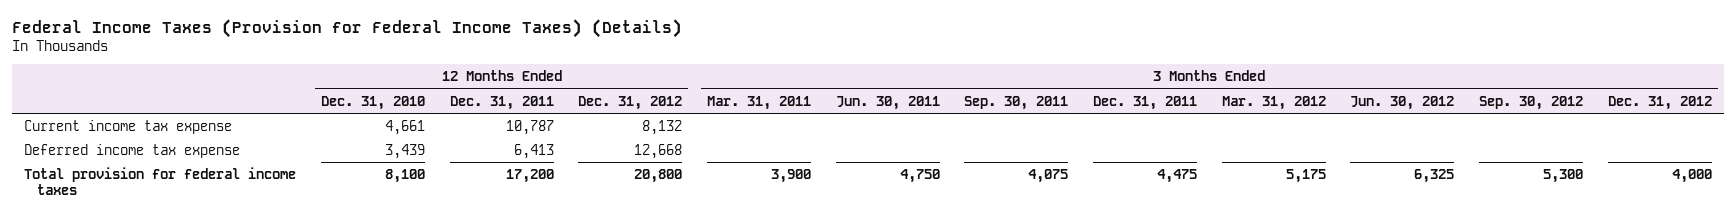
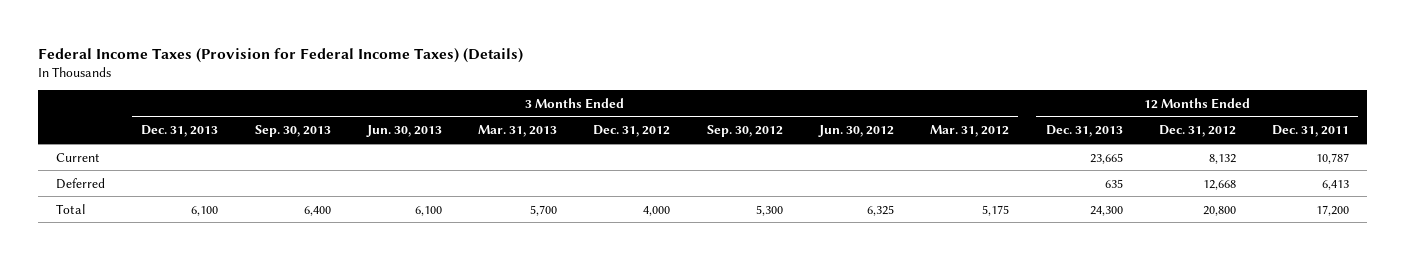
[320,95,425,110] Dec. 31, 2010 -> none
[706,95,811,110] Mar. 31, 2011 -> none
[835,95,940,110] Jun. 30, 2011 -> none
[964,95,1069,110] Sep. 30, 2011 -> none
[1092,95,1197,110] Dec. 31, 2011 -> none
none -> [141,125,219,138] Dec. 31, 2013
none -> [254,125,331,138] Sep. 30, 2013
none -> [365,125,442,138] Jun. 30, 2013
none -> [478,125,558,138] Mar. 31, 2013
none -> [1045,125,1123,138] Dec. 31, 2013
[24,119,233,134] Current income tax expense -> [55,152,100,162] Current
[24,143,241,158] Deferred income tax expense -> [55,177,105,189] Deferred
[24,166,297,195] Total provision for federal income taxes -> [55,203,85,214] Total

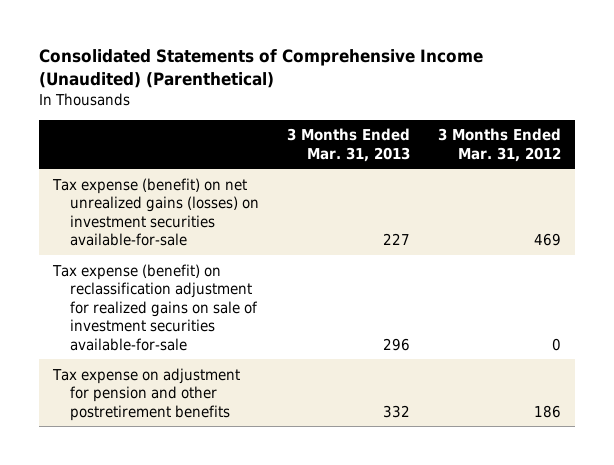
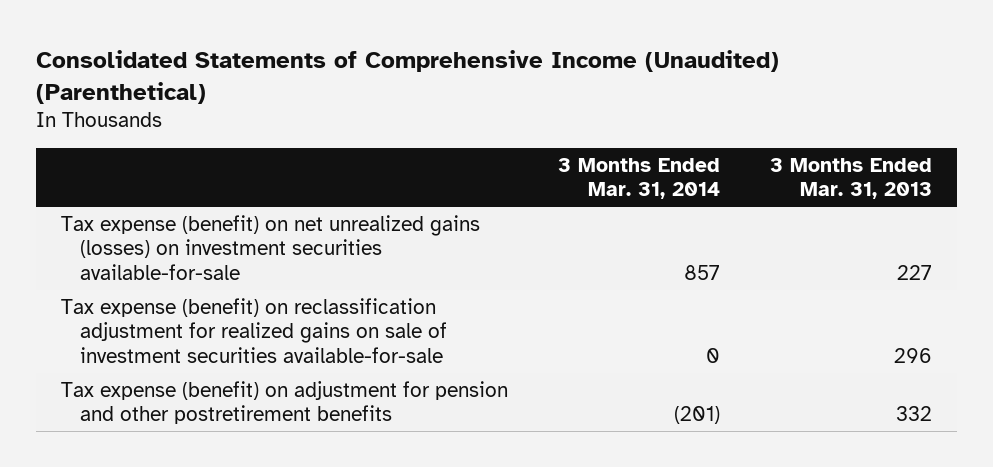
[438,128,562,162] 3 Months Ended Mar. 31, 2012 -> none
none -> [557,157,720,200] 3 Months Ended Mar. 31, 2014
[51,367,240,421] Tax expense on adjustment for pension and other postretirement benefits -> [60,381,508,425] Tax expense (benefit) on adjustment for pension and other postretirement benefits

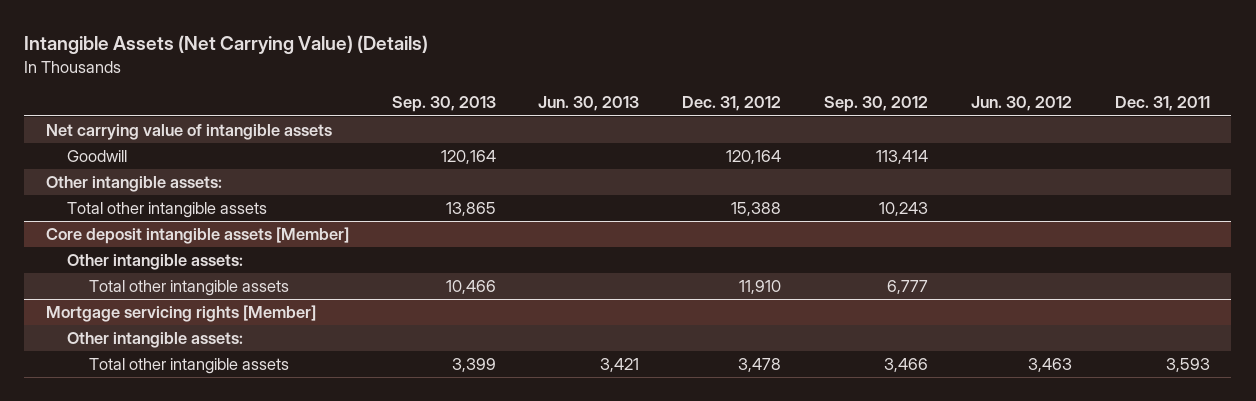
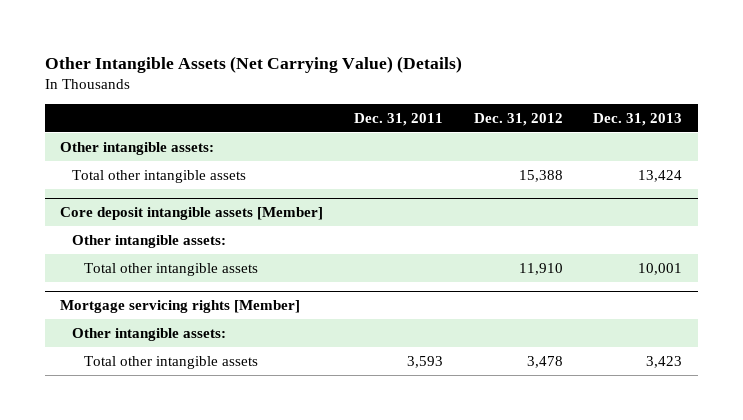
[24,35,429,55] Intangible Assets (Net Carrying Value) (Details) -> [45,55,463,73] Other Intangible Assets (Net Carrying Value) (Details)
[391,96,496,113] Sep. 30, 2013 -> none
[538,96,640,112] Jun. 30, 2013 -> none
[824,96,929,113] Sep. 30, 2012 -> none
[971,96,1073,112] Jun. 30, 2012 -> none
none -> [593,112,683,126] Dec. 31, 2013
[45,124,332,141] Net carrying value of intangible assets -> none
[67,150,128,163] Goodwill -> none

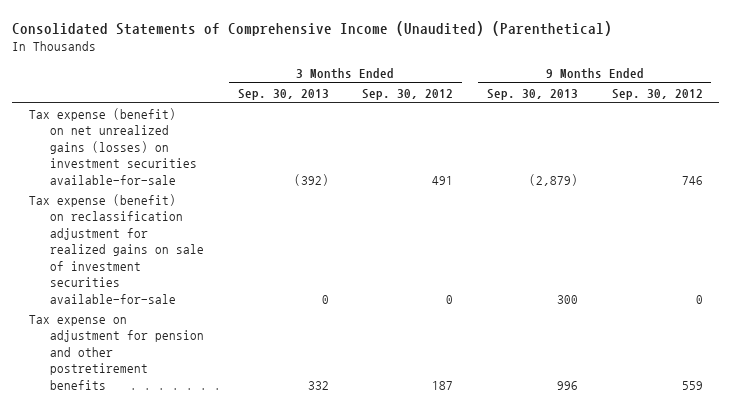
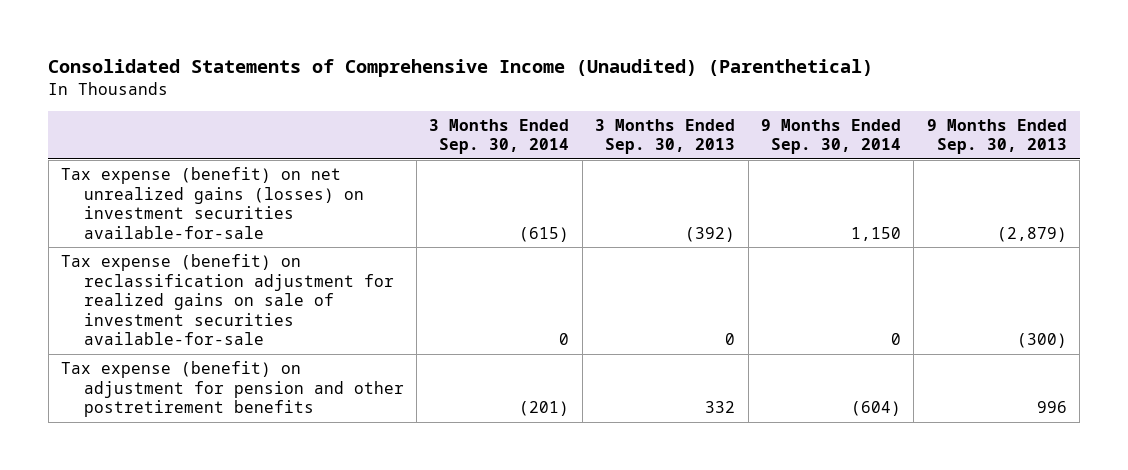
[362,88,454,100] Sep. 30, 2012 -> none
[611,88,703,100] Sep. 30, 2012 -> none
none -> [429,118,570,155] 3 Months Ended Sep. 30, 2014
none -> [760,118,901,155] 9 Months Ended Sep. 30, 2014
[556,294,578,304] 300 -> [1016,332,1067,348] (300)
[29,315,204,390] Tax expense on adjustment for pension and other postretirement benefits -> [60,361,404,418] Tax expense (benefit) on adjustment for pension and other postretirement benefits

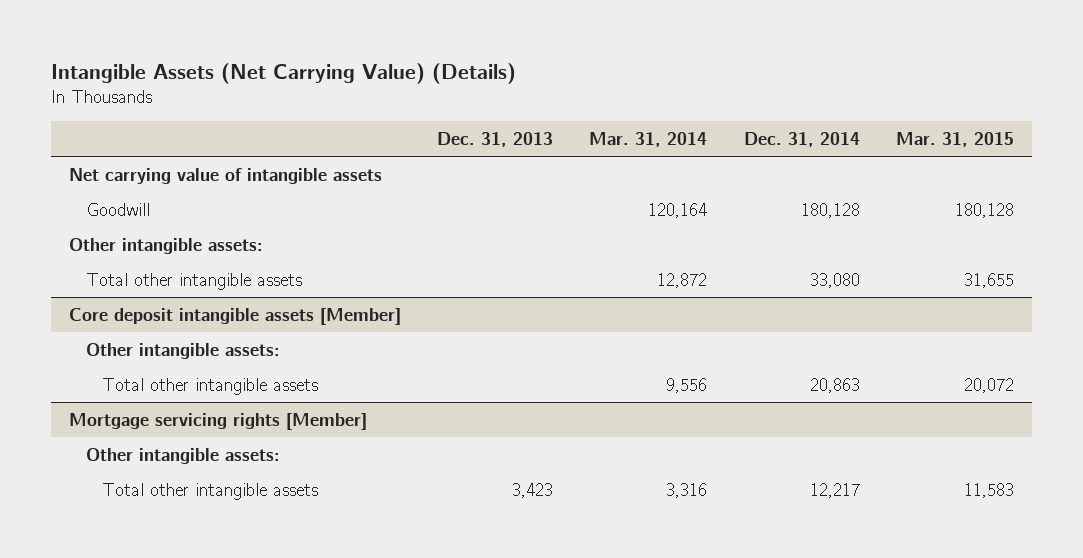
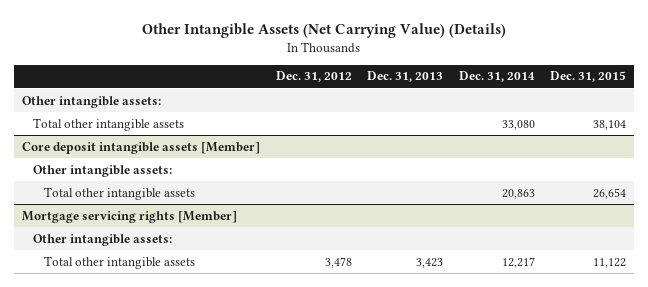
[50,62,516,84] Intangible Assets (Net Carrying Value) (Details) -> [142,23,507,39] Other Intangible Assets (Net Carrying Value) (Details)
[589,131,708,147] Mar. 31, 2014 -> none
[895,131,1014,147] Mar. 31, 2015 -> none
none -> [275,71,352,83] Dec. 31, 2012
none -> [550,71,627,83] Dec. 31, 2015
[68,167,382,184] Net carrying value of intangible assets -> none
[85,202,150,216] Goodwill -> none

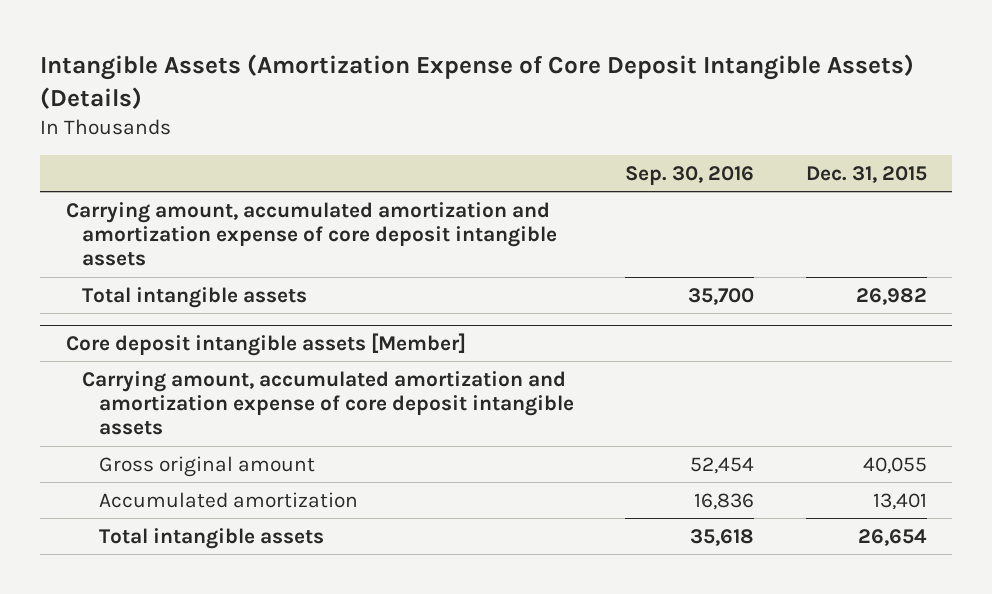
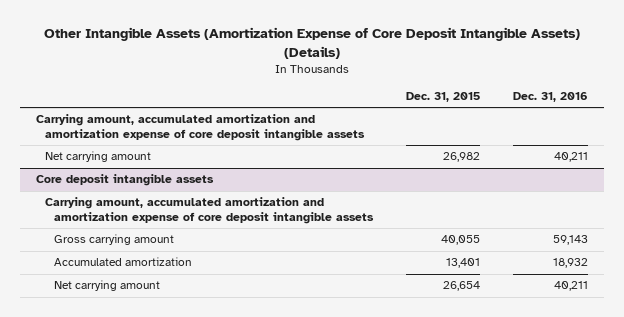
[39,53,914,109] Intangible Assets (Amortization Expense of Core Deposit Intangible Assets) (Details) -> [44,27,581,59] Other Intangible Assets (Amortization Expense of Core Deposit Intangible Assets) (Details)
[625,165,755,185] Sep. 30, 2016 -> none
none -> [512,92,588,103] Dec. 31, 2016
[82,286,308,308] Total intangible assets -> [45,151,152,163] Net carrying amount
[65,332,466,356] Core deposit intangible assets [Member] -> [36,174,215,187] Core deposit intangible assets
[99,455,316,477] Gross original amount -> [54,234,175,246] Gross carrying amount
[99,527,325,549] Total intangible assets -> [54,280,161,292] Net carrying amount

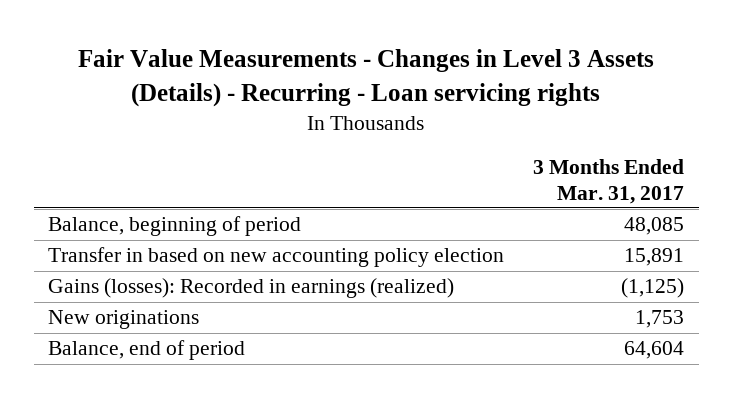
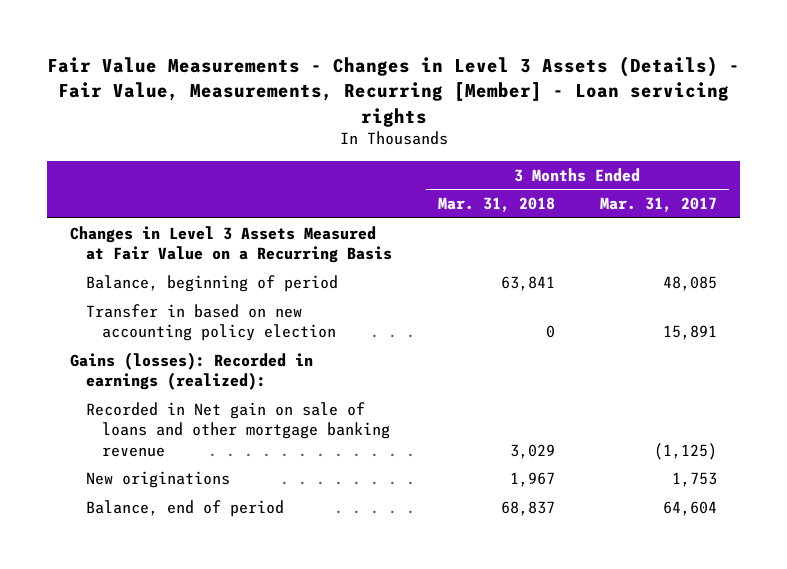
[78,49,655,107] Fair Value Measurements - Changes in Level 3 Assets (Details) - Recurring - Loan servicing rights -> [46,56,740,127] Fair Value Measurements - Changes in Level 3 Assets (Details) - Fair Value, Measurements, Recurring [Member] - Loan servicing rights
none -> [437,197,555,213] Mar. 31, 2018
none -> [69,225,392,264] Changes in Level 3 Assets Measured at Fair Value on a Recurring Basis
none -> [69,351,313,391] Gains (losses): Recorded in earnings (realized):
[48,278,455,299] Gains (losses): Recorded in earnings (realized) -> [85,401,390,457] Recorded in Net gain on sale of loans and other mortgage banking revenue

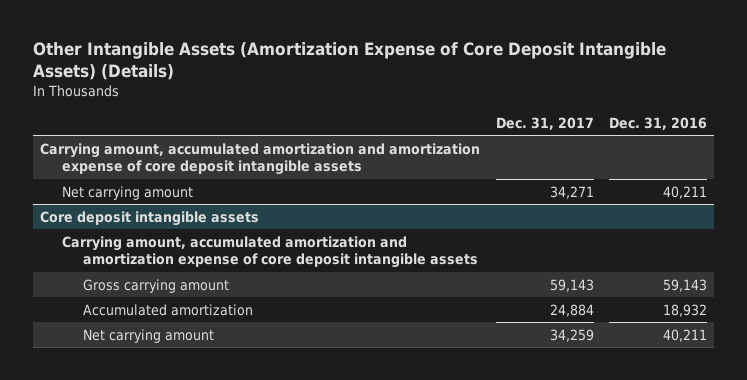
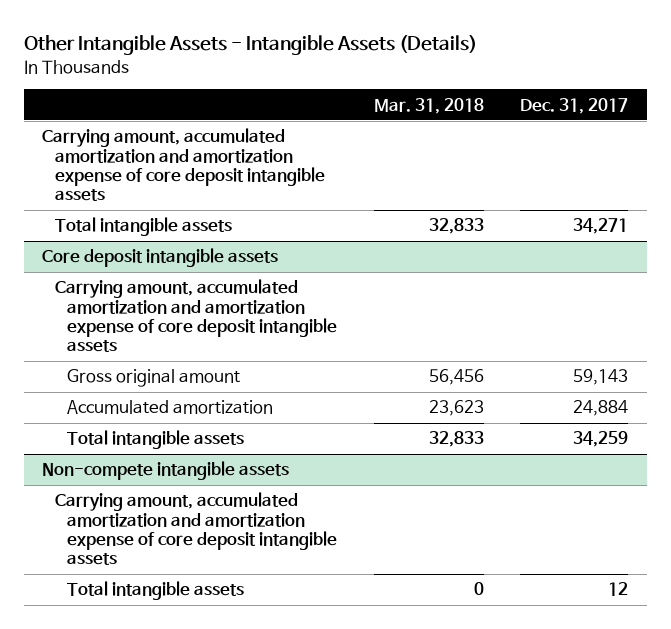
[32,41,666,80] Other Intangible Assets (Amortization Expense of Core Deposit Intangible Assets) (Details) -> [24,35,478,56] Other Intangible Assets - Intangible Assets (Details)
[608,116,707,130] Dec. 31, 2016 -> none
none -> [373,97,484,114] Mar. 31, 2018
[61,185,193,200] Net carrying amount -> [54,217,232,237] Total intangible assets
[82,278,229,293] Gross carrying amount -> [67,369,241,388] Gross original amount
[82,328,214,343] Net carrying amount -> [67,430,245,450] Total intangible assets
none -> [42,461,290,481] Non-compete intangible assets
none -> [54,492,338,566] Carrying amount, accumulated amortization and amortization expense of core deposit intangible assets
none -> [67,581,245,601] Total intangible assets

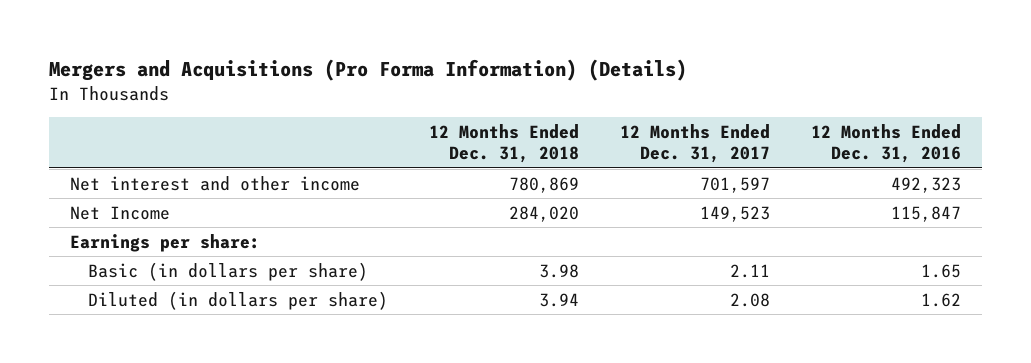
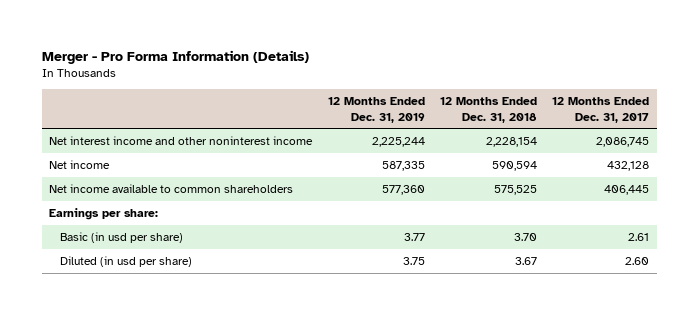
[48,59,687,82] Mergers and Acquisitions (Pro Forma Information) (Details) -> [41,49,309,64] Merger - Pro Forma Information (Details)
[811,123,962,164] 12 Months Ended Dec. 31, 2016 -> none
none -> [327,97,425,123] 12 Months Ended Dec. 31, 2019
[69,175,360,191] Net interest and other income -> [49,135,314,145] Net interest income and other noninterest income
[509,176,580,193] 780,869 -> [485,136,537,147] 2,228,154
[700,176,771,193] 701,597 -> [596,136,650,147] 2,086,745
none -> [49,159,111,169] Net income
[69,205,170,220] Net Income -> [49,183,294,193] Net income available to common shareholders
[509,205,580,222] 284,020 -> [493,184,537,195] 575,525
[700,205,771,222] 149,523 -> [604,184,650,195] 406,445
[88,261,369,281] Basic (in dollars per share) -> [60,231,184,243] Basic (in usd per share)
[539,263,580,278] 3.98 -> [513,232,537,241] 3.70
[730,263,771,278] 2.11 -> [628,232,650,241] 2.61
[88,290,389,310] Diluted (in dollars per share) -> [60,255,193,267] Diluted (in usd per share)
[539,292,580,307] 3.94 -> [514,256,537,265] 3.67
[730,292,771,307] 2.08 -> [625,256,650,265] 2.60

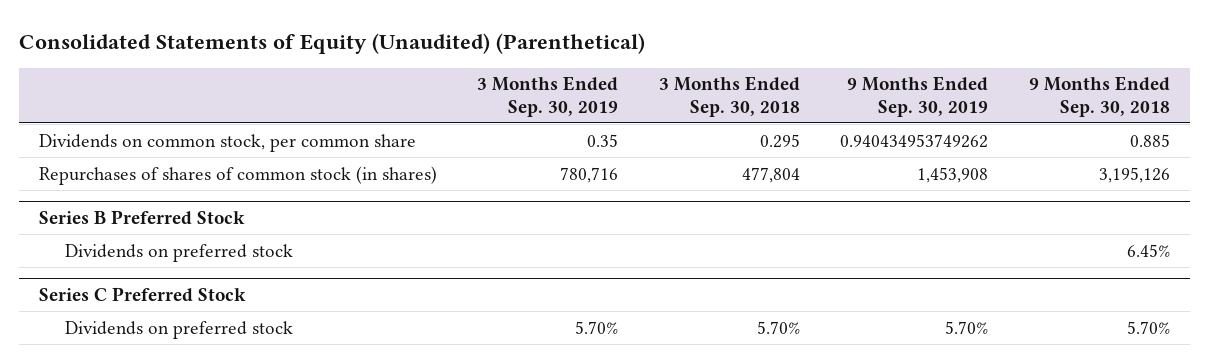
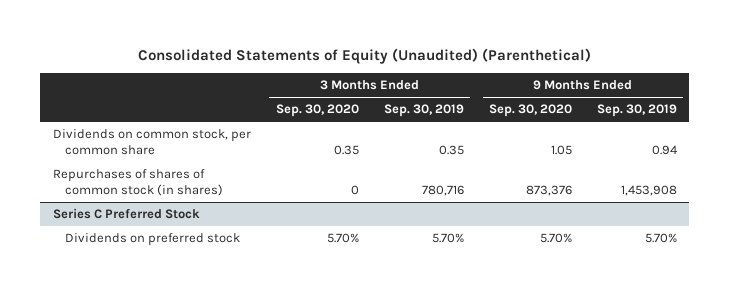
[658,76,800,117] 3 Months Ended Sep. 30, 2018 -> none
[1028,76,1170,117] 9 Months Ended Sep. 30, 2018 -> none
none -> [275,104,359,118] Sep. 30, 2020
none -> [488,104,572,118] Sep. 30, 2020
[840,133,989,148] 0.940434953749262 -> [651,144,677,155] 0.94
[39,209,246,225] Series B Preferred Stock -> none
[64,243,293,262] Dividends on preferred stock -> none

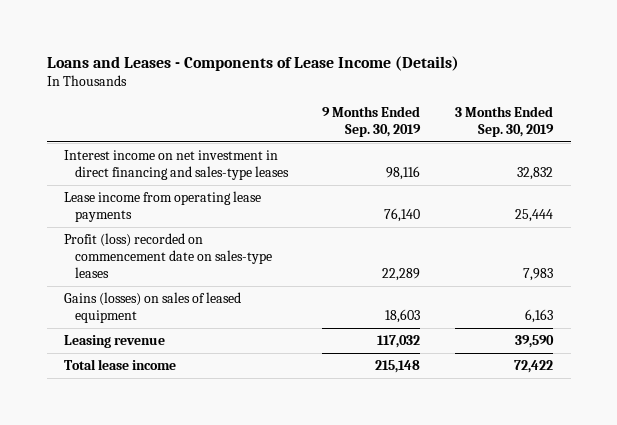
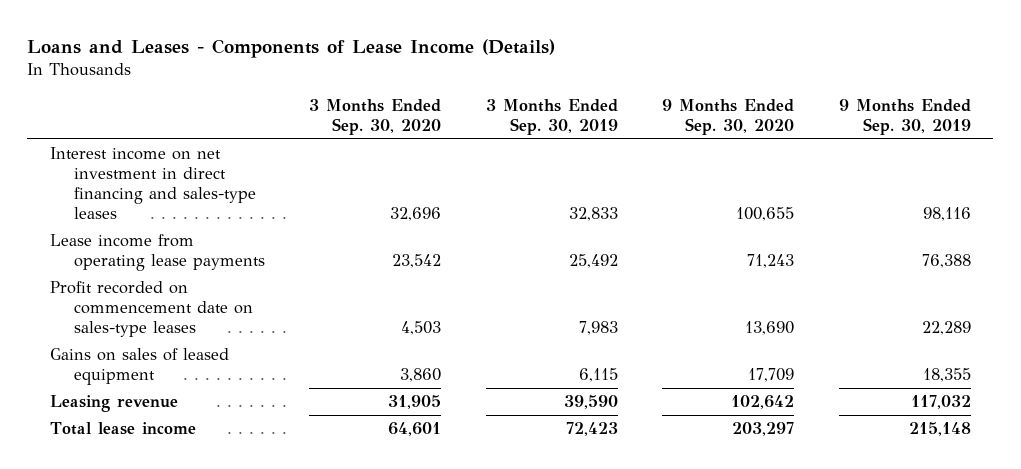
none -> [309,98,442,135] 3 Months Ended Sep. 30, 2020
none -> [662,98,795,135] 9 Months Ended Sep. 30, 2020
[517,167,554,181] 32,832 -> [568,207,618,222] 32,833
[384,208,421,223] 76,140 -> [922,254,972,269] 76,388
[515,209,554,223] 25,444 -> [568,254,618,269] 25,492
[64,233,272,279] Profit (loss) recorded on commencement date on sales-type leases -> [49,281,253,338] Profit recorded on commencement date on sales-type leases
[64,292,242,324] Gains (losses) on sales of leased equipment -> [49,348,229,386] Gains on sales of leased equipment
[385,309,421,324] 18,603 -> [923,368,972,383] 18,355
[525,309,554,324] 6,163 -> [578,368,618,383] 6,115
[514,360,554,374] 72,422 -> [565,422,618,437] 72,423

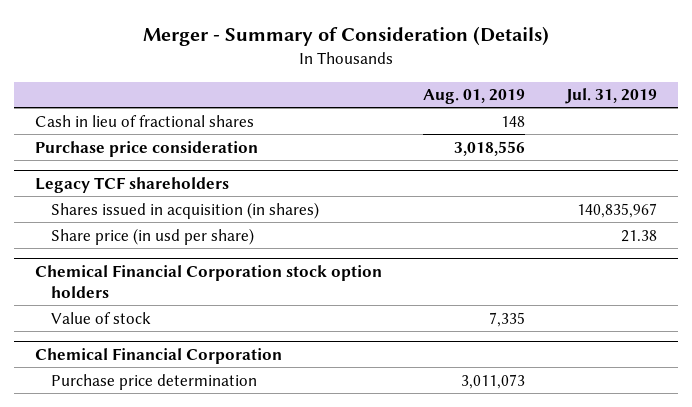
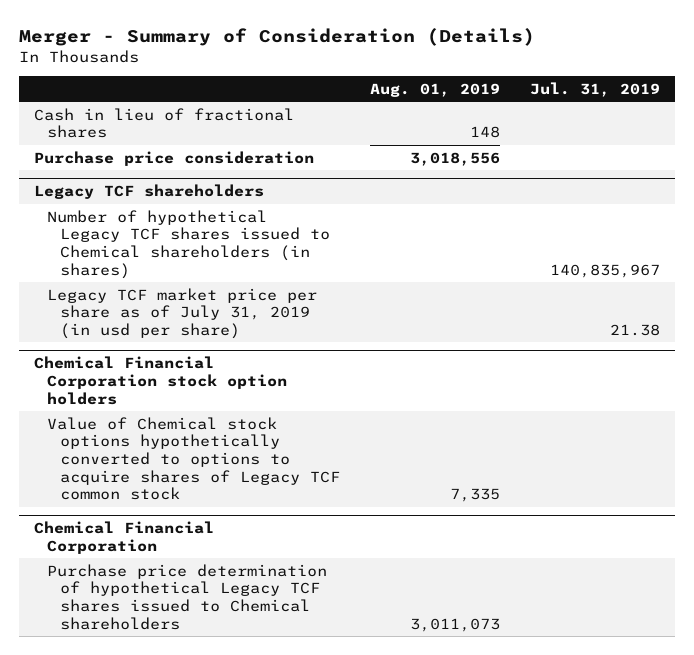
[50,201,319,219] Shares issued in acquisition (in shares) -> [46,209,330,279] Number of hypothetical Legacy TCF shares issued to Chemical shareholders (in shares)
[50,227,254,245] Share price (in usd per share) -> [46,287,317,339] Legacy TCF market price per share as of July 31, 2019 (in usd per share)
[50,311,151,324] Value of stock -> [46,416,340,501] Value of Chemical stock options hypothetically converted to options to acquire shares of Legacy TCF common stock
[50,373,257,390] Purchase price determination -> [46,563,327,630] Purchase price determination of hypothetical Legacy TCF shares issued to Chemical shareholders

